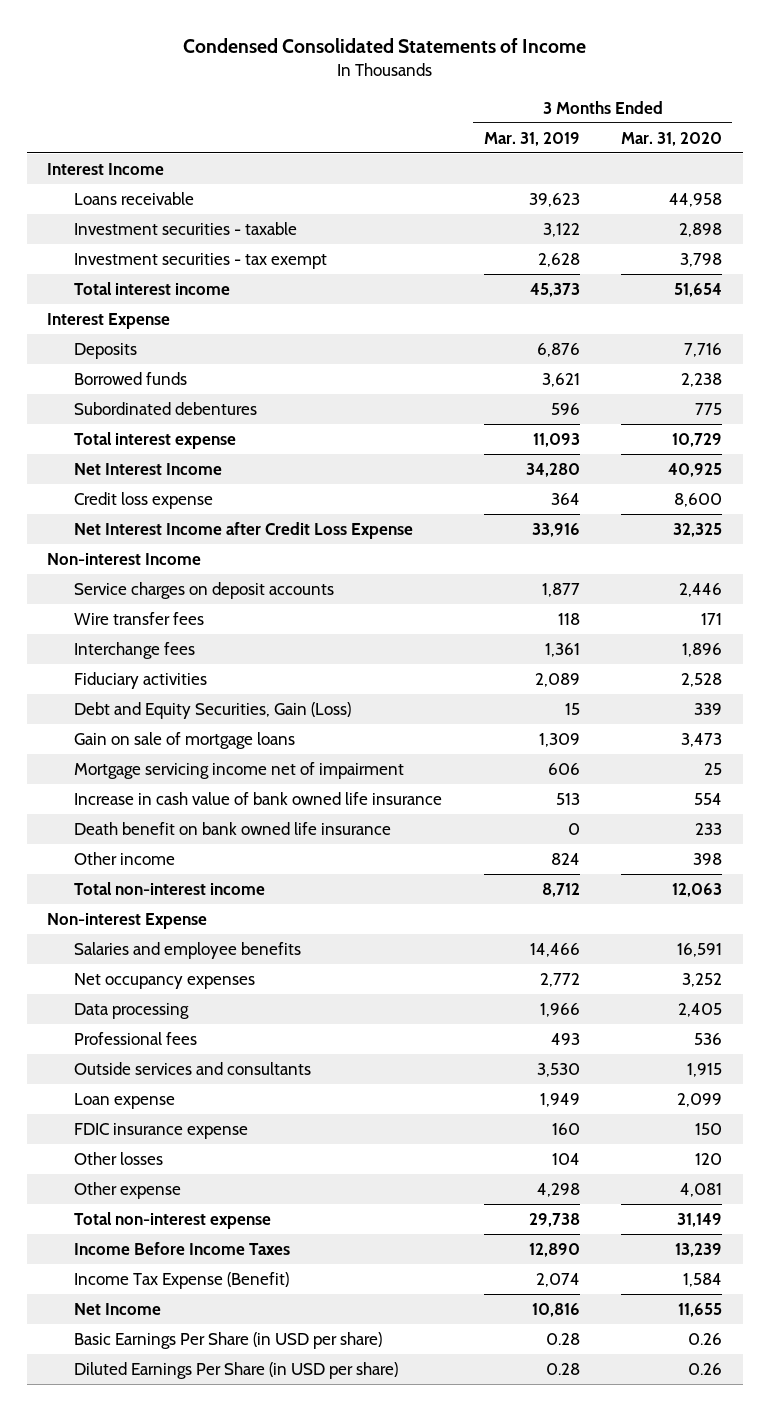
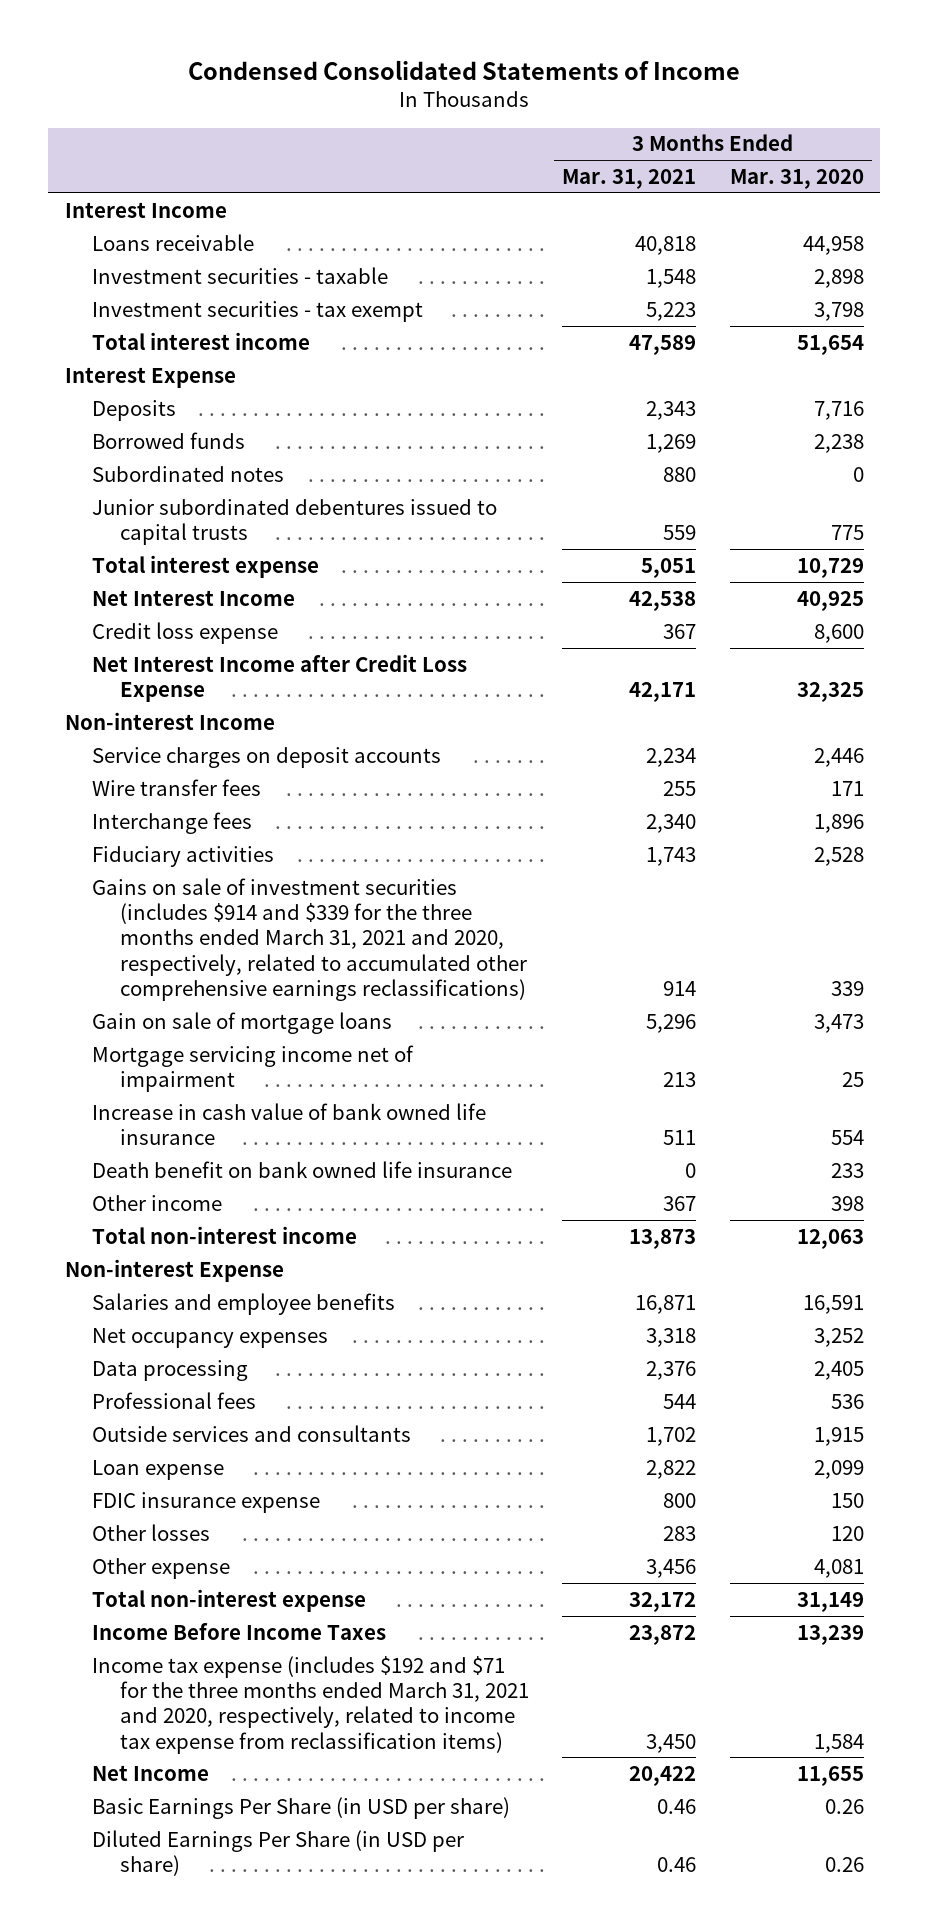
[483,131,580,146] Mar. 31, 2019 -> none
none -> [562,168,697,189] Mar. 31, 2021
[74,401,258,415] Subordinated debentures -> [92,465,285,482] Subordinated notes
[694,402,722,415] 775 -> [852,466,864,482] 0
none -> [92,498,498,545] Junior subordinated debentures issued to capital trusts
[74,701,352,719] Debt and Equity Securities, Gain (Loss) -> [92,877,527,1001] Gains on sale of investment securities (includes $914 and $339 for the three months ended March 31, 2021 and 2020, respectively, related to accumulated other comprehensive earnings reclassifications)
[74,1271,290,1289] Income Tax Expense (Benefit) -> [92,1655,529,1754] Income tax expense (includes $192 and $71 for the three months ended March 31, 2021 and 2020, respectively, related to income tax expense from reclassification items)

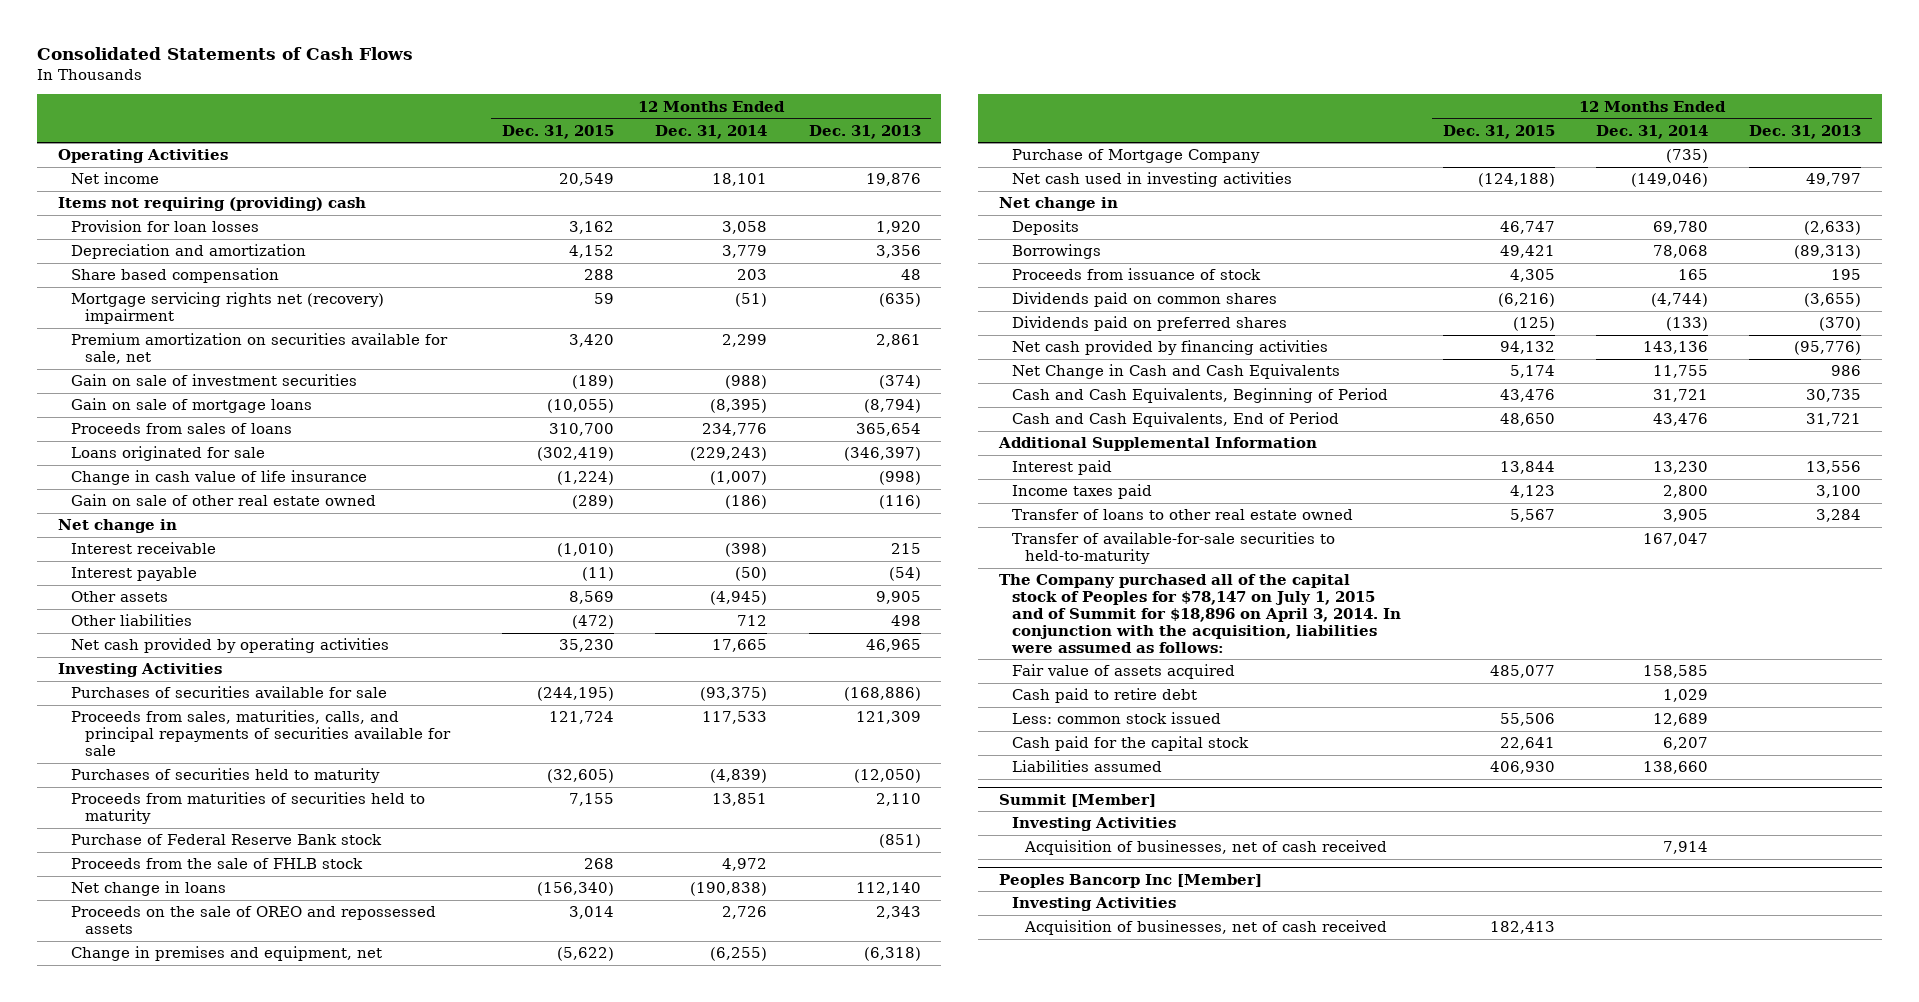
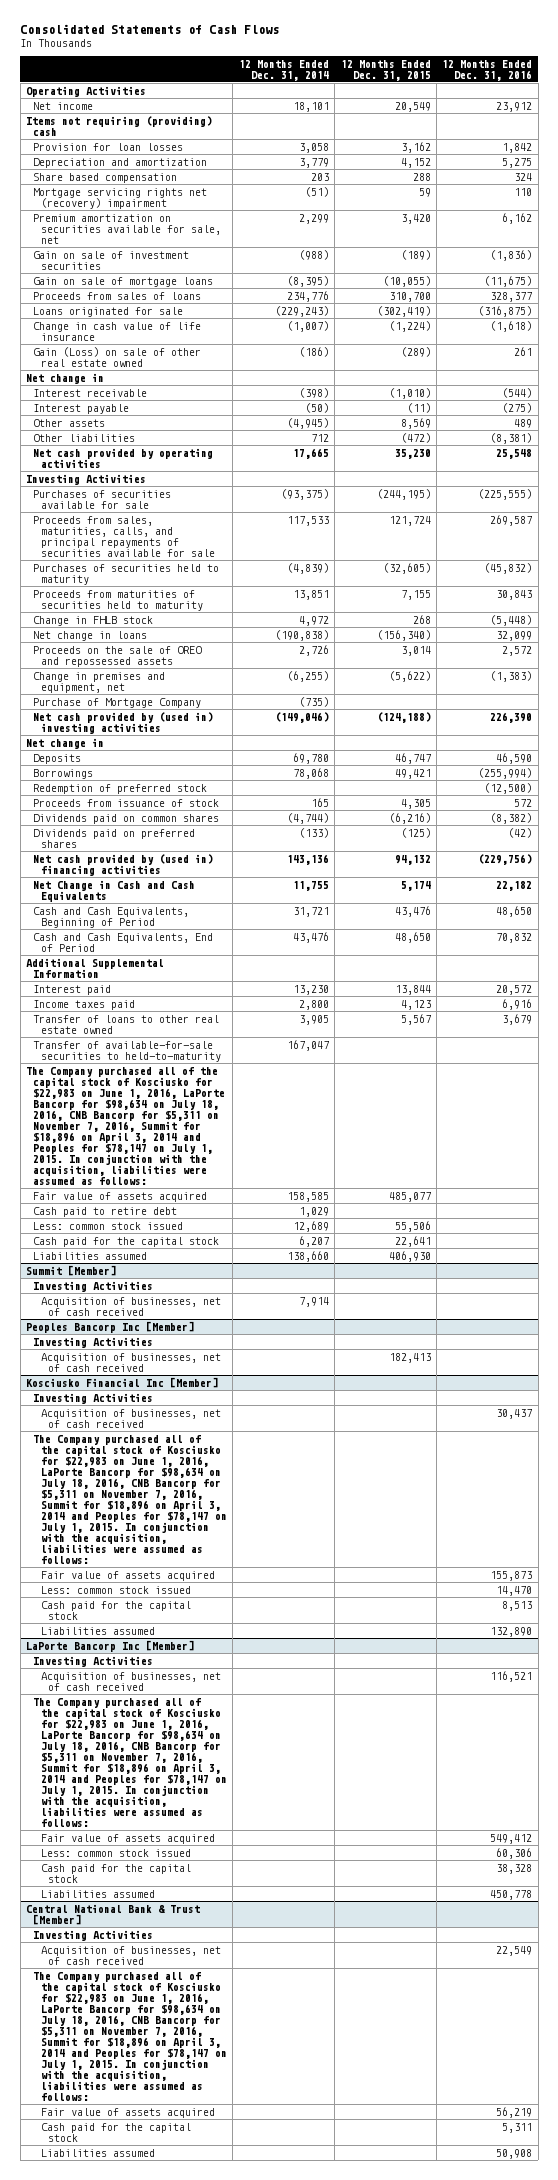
[808,124,921,139] Dec. 31, 2013 -> none
none -> [442,59,533,81] 12 Months Ended Dec. 31, 2016
[71,494,377,507] Gain on sale of other real estate owned -> [33,346,202,367] Gain (Loss) on sale of other real estate owned
[71,834,383,846] Purchase of Federal Reserve Bank stock -> none
[71,858,364,870] Proceeds from the sale of FHLB stock -> [33,615,154,626] Change in FHLB stock
[1012,172,1293,188] Net cash used in investing activities -> [33,711,214,734] Net cash provided by (used in) investing activities
none -> [33,783,208,794] Redemption of preferred stock
[1012,340,1329,356] Net cash provided by financing activities -> [33,853,214,876] Net cash provided by (used in) financing activities
[998,574,1402,653] The Company purchased all of the capital stock of Peoples for $78,147 on July 1, 2015 and of Summit for $18,896 on April 3, 2014. In conjunction with the acquisition, liabilities were assumed as follows: -> [25,1066,226,1185] The Company purchased all of the capital stock of Kosciusko for $22,983 on June 1, 2016, LaPorte Bancorp for $98,634 on July 18, 2016, CNB Bancorp for $5,311 on November 7, 2016, Summit for $18,896 on April 3, 2014 and Peoples for $78,147 on July 1, 2015. In conjunction with the acquisition, liabilities were assumed as follows:
none -> [25,1376,218,1388] Kosciusko Financial Inc [Member]
none -> [33,1392,154,1404] Investing Activities
none -> [40,1408,221,1428] Acquisition of businesses, net of cash received
none -> [33,1434,227,1564] The Company purchased all of the capital stock of Kosciusko for $22,983 on June 1, 2016, LaPorte Bancorp for $98,634 on July 18, 2016, CNB Bancorp for $5,311 on November 7, 2016, Summit for $18,896 on April 3, 2014 and Peoples for $78,147 on July 1, 2015. In conjunction with the acquisition, liabilities were assumed as follows:
none -> [40,1570,215,1581] Fair value of assets acquired
none -> [40,1585,191,1594] Less: common stock issued
none -> [40,1600,191,1620] Cash paid for the capital stock
none -> [40,1626,155,1635] Liabilities assumed
none -> [25,1639,194,1652] LaPorte Bancorp Inc [Member]
none -> [33,1655,154,1667] Investing Activities
none -> [40,1671,221,1691] Acquisition of businesses, net of cash received
none -> [33,1697,227,1827] The Company purchased all of the capital stock of Kosciusko for $22,983 on June 1, 2016, LaPorte Bancorp for $98,634 on July 18, 2016, CNB Bancorp for $5,311 on November 7, 2016, Summit for $18,896 on April 3, 2014 and Peoples for $78,147 on July 1, 2015. In conjunction with the acquisition, liabilities were assumed as follows:
none -> [40,1833,215,1844] Fair value of assets acquired
none -> [40,1848,191,1857] Less: common stock issued
none -> [40,1863,191,1883] Cash paid for the capital stock
none -> [40,1889,155,1898] Liabilities assumed
none -> [25,1903,200,1925] Central National Bank & Trust [Member]
none -> [33,1929,154,1941] Investing Activities
none -> [40,1945,221,1965] Acquisition of businesses, net of cash received
none -> [33,1971,227,2101] The Company purchased all of the capital stock of Kosciusko for $22,983 on June 1, 2016, LaPorte Bancorp for $98,634 on July 18, 2016, CNB Bancorp for $5,311 on November 7, 2016, Summit for $18,896 on April 3, 2014 and Peoples for $78,147 on July 1, 2015. In conjunction with the acquisition, liabilities were assumed as follows:
none -> [40,2107,215,2118] Fair value of assets acquired
none -> [40,2122,191,2142] Cash paid for the capital stock
none -> [40,2148,155,2157] Liabilities assumed

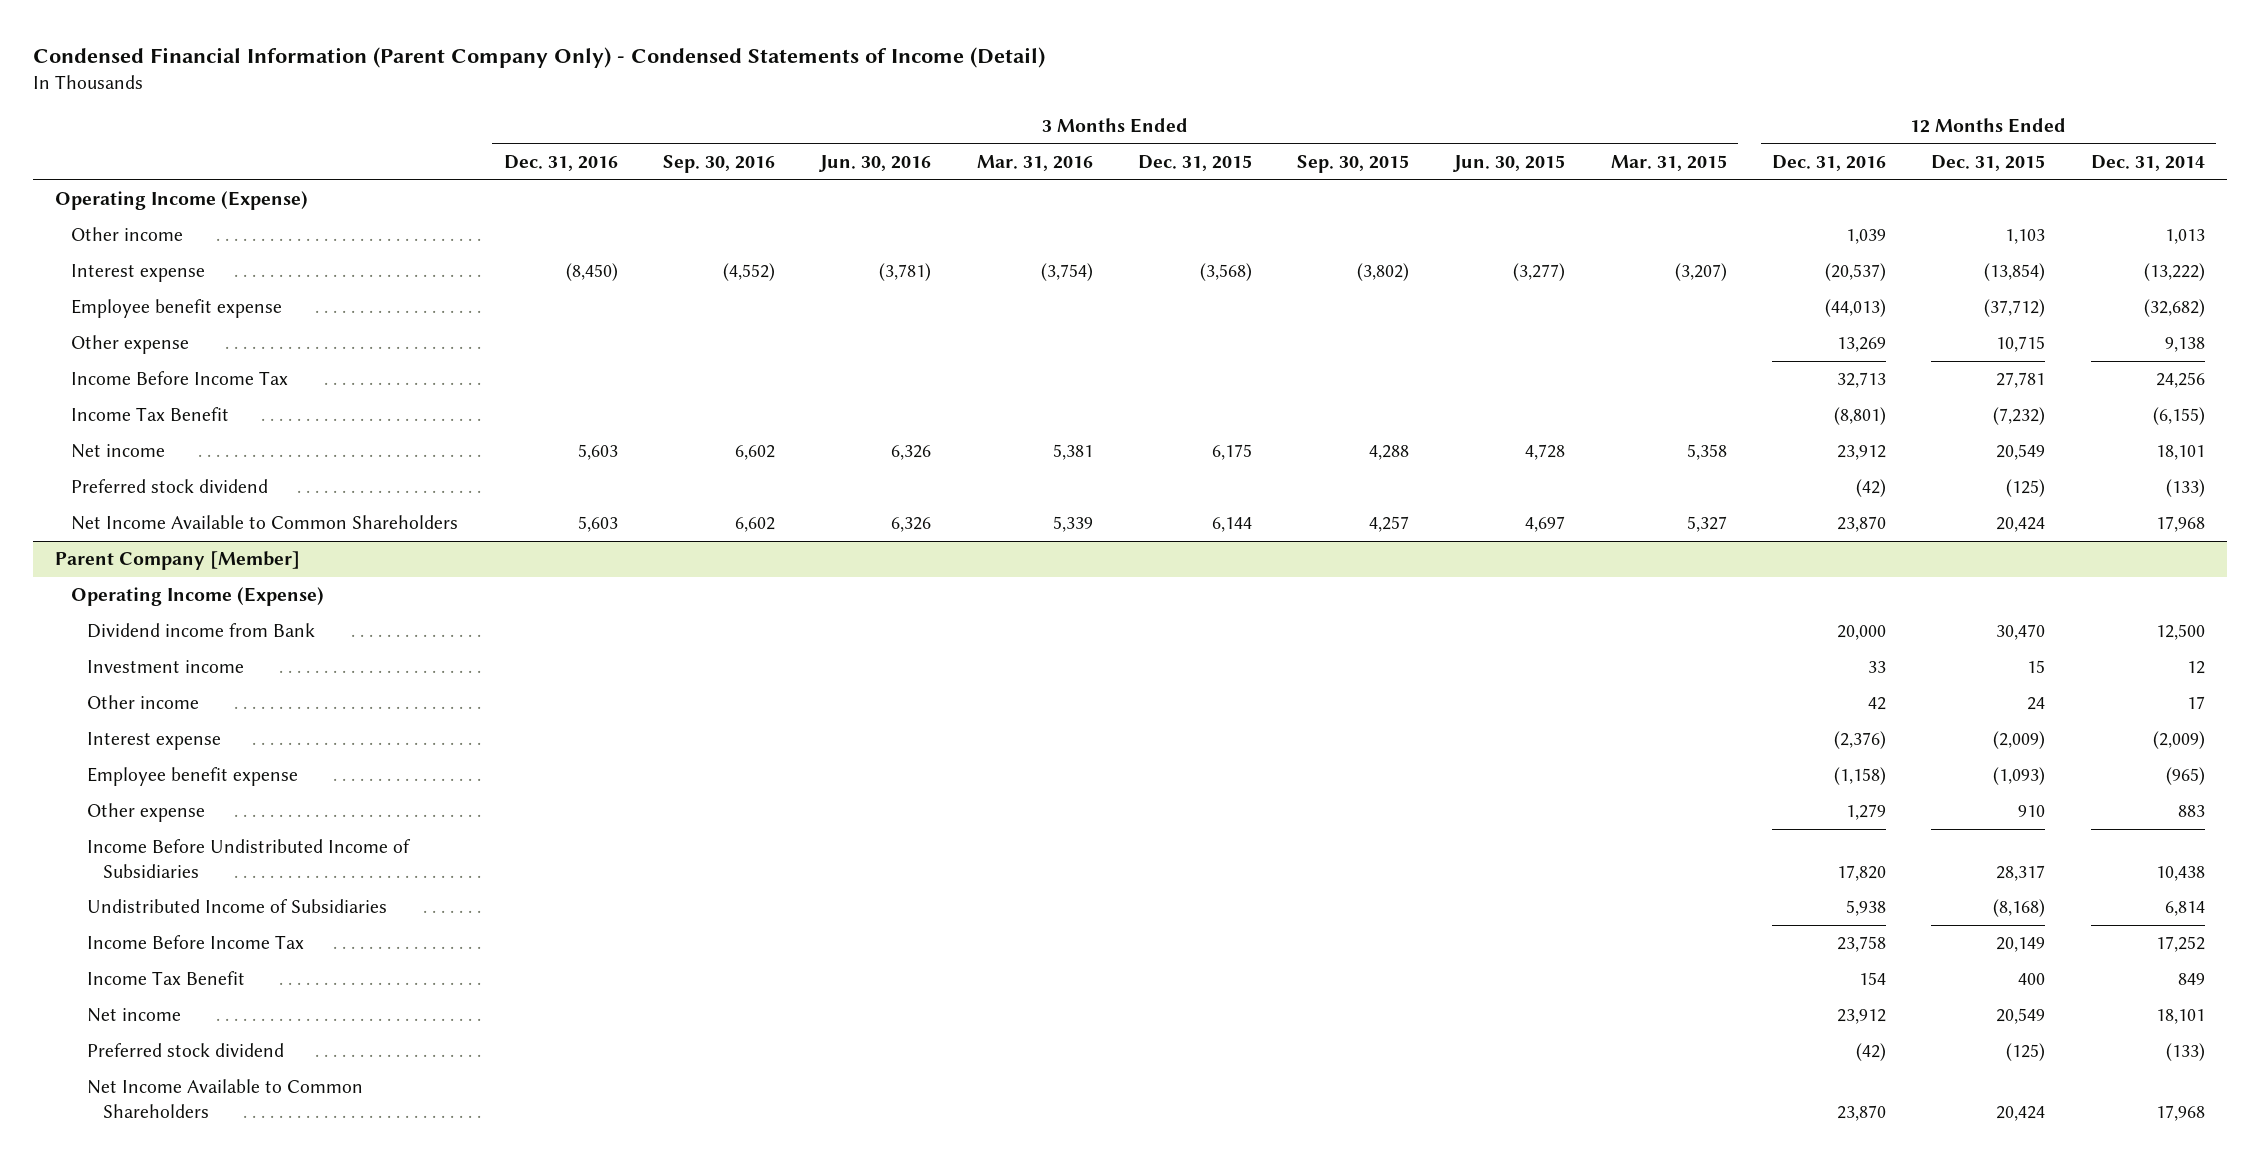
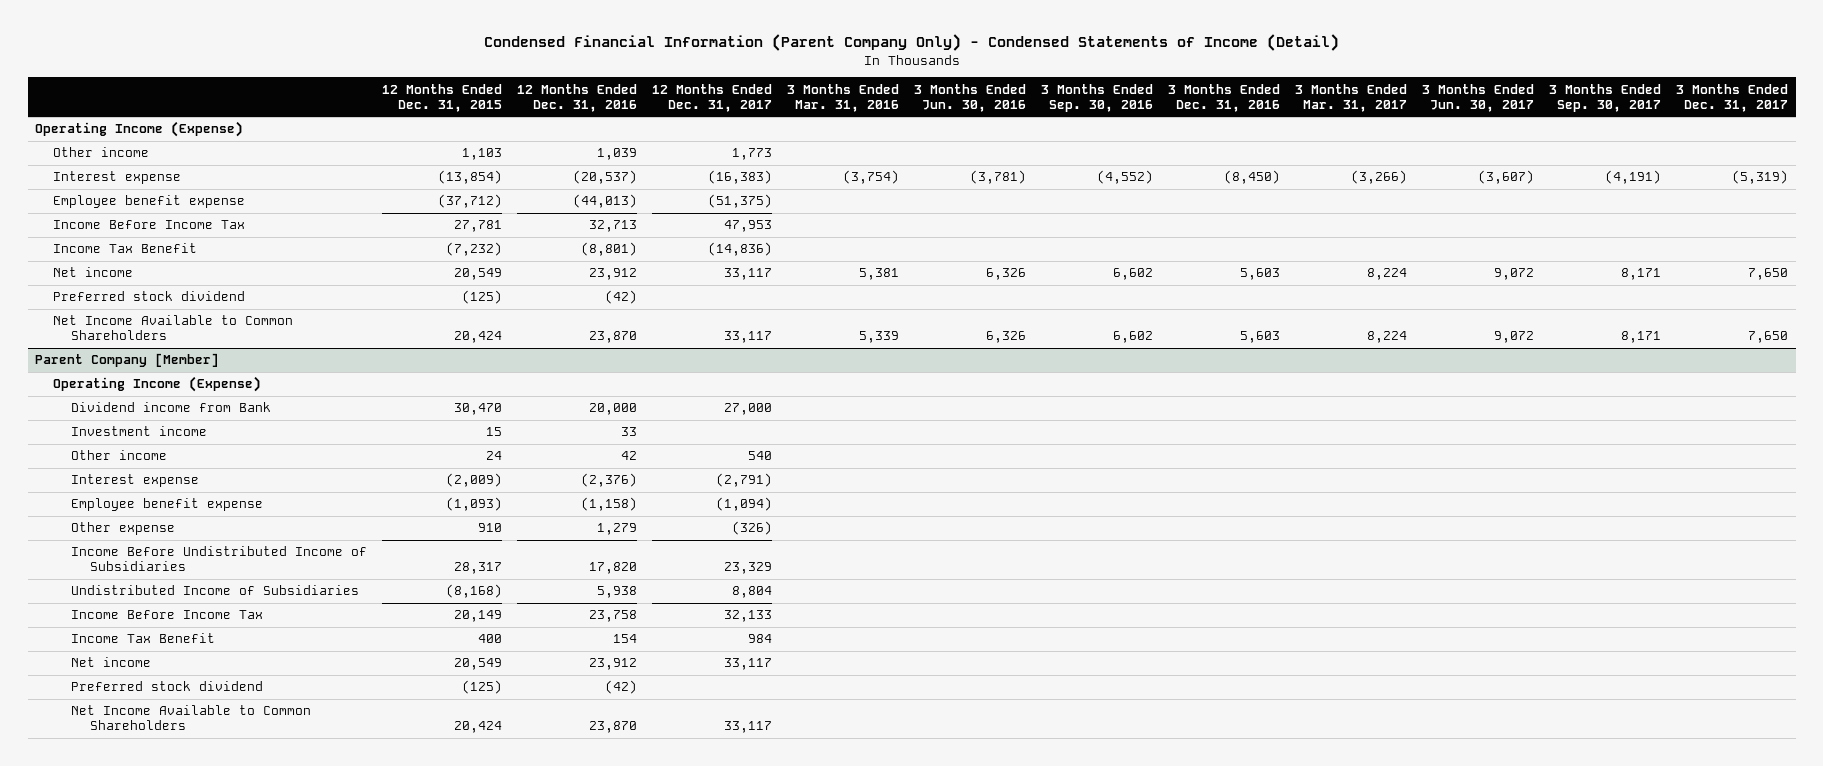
[1137,154,1252,171] Dec. 31, 2015 -> none
[1297,154,1410,173] Sep. 30, 2015 -> none
[1453,154,1566,172] Jun. 30, 2015 -> none
[1610,154,1727,171] Mar. 31, 2015 -> none
[2090,154,2205,171] Dec. 31, 2014 -> none
none -> [652,83,773,112] 12 Months Ended Dec. 31, 2017
none -> [1295,83,1408,112] 3 Months Ended Mar. 31, 2017
none -> [1422,83,1535,112] 3 Months Ended Jun. 30, 2017
none -> [1549,83,1662,112] 3 Months Ended Sep. 30, 2017
none -> [1676,83,1789,112] 3 Months Ended Dec. 31, 2017
[71,335,190,355] Other expense -> none

